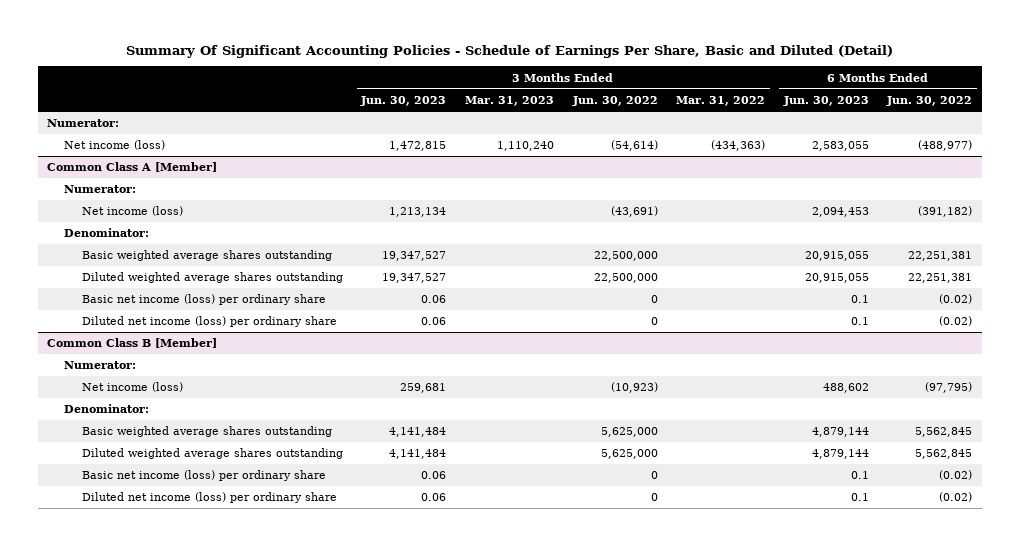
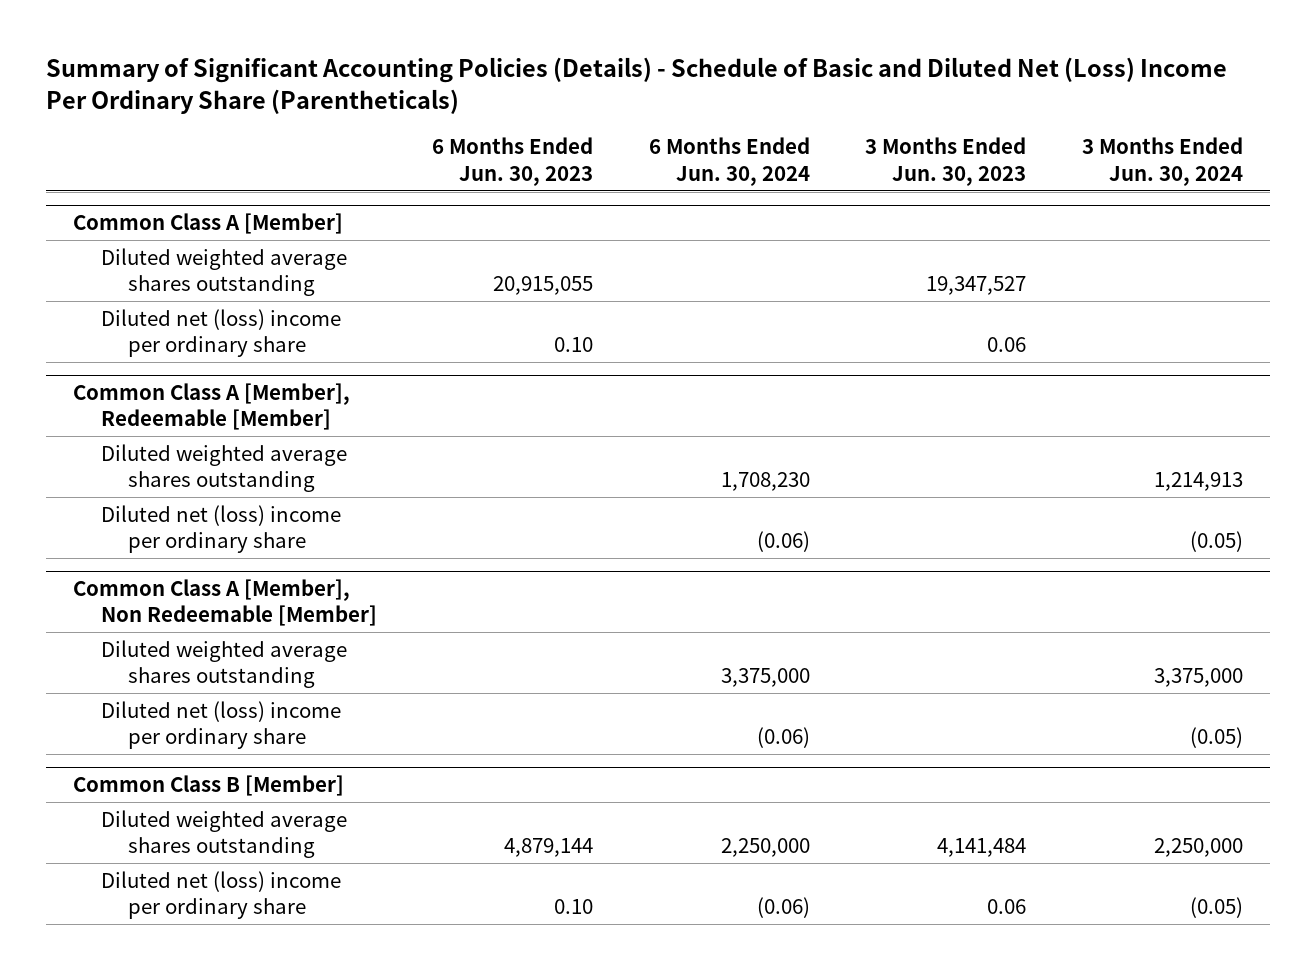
[125,45,893,59] Summary Of Significant Accounting Policies - Schedule of Earnings Per Share, Basic and Diluted (Detail) -> [45,57,1227,115] Summary of Significant Accounting Policies (Details) - Schedule of Basic and Diluted Net (Loss) Income Per Ordinary Share (Parentheticals)
[464,96,554,107] Mar. 31, 2023 -> none
[571,96,658,107] Jun. 30, 2022 -> none
[676,96,766,107] Mar. 31, 2022 -> none
[886,96,973,107] Jun. 30, 2022 -> none
none -> [648,137,810,186] 6 Months Ended Jun. 30, 2024
none -> [1081,137,1243,186] 3 Months Ended Jun. 30, 2024
[46,119,119,128] Numerator: -> none
[64,140,166,151] Net income (loss) -> none
[64,185,137,194] Numerator: -> none
[81,206,183,217] Net income (loss) -> none
[64,228,150,238] Denominator: -> none
[81,250,332,262] Basic weighted average shares outstanding -> none
[81,294,326,306] Basic net income (loss) per ordinary share -> none
[81,316,337,328] Diluted net income (loss) per ordinary share -> [100,308,341,358] Diluted net (loss) income per ordinary share
[850,317,869,326] 0.1 -> [554,337,594,353] 0.10
none -> [73,382,351,431] Common Class A [Member], Redeemable [Member]
none -> [100,443,347,493] Diluted weighted average shares outstanding
none -> [100,504,341,554] Diluted net (loss) income per ordinary share
none -> [73,578,377,627] Common Class A [Member], Non Redeemable [Member]
none -> [100,639,347,689] Diluted weighted average shares outstanding
none -> [100,700,341,750] Diluted net (loss) income per ordinary share
[64,361,137,370] Numerator: -> none
[81,382,183,393] Net income (loss) -> none
[64,404,150,414] Denominator: -> none
[81,426,332,438] Basic weighted average shares outstanding -> none
[81,470,326,482] Basic net income (loss) per ordinary share -> none
[81,492,337,504] Diluted net income (loss) per ordinary share -> [100,870,341,920] Diluted net (loss) income per ordinary share
[850,493,869,502] 0.1 -> [554,899,594,915] 0.10

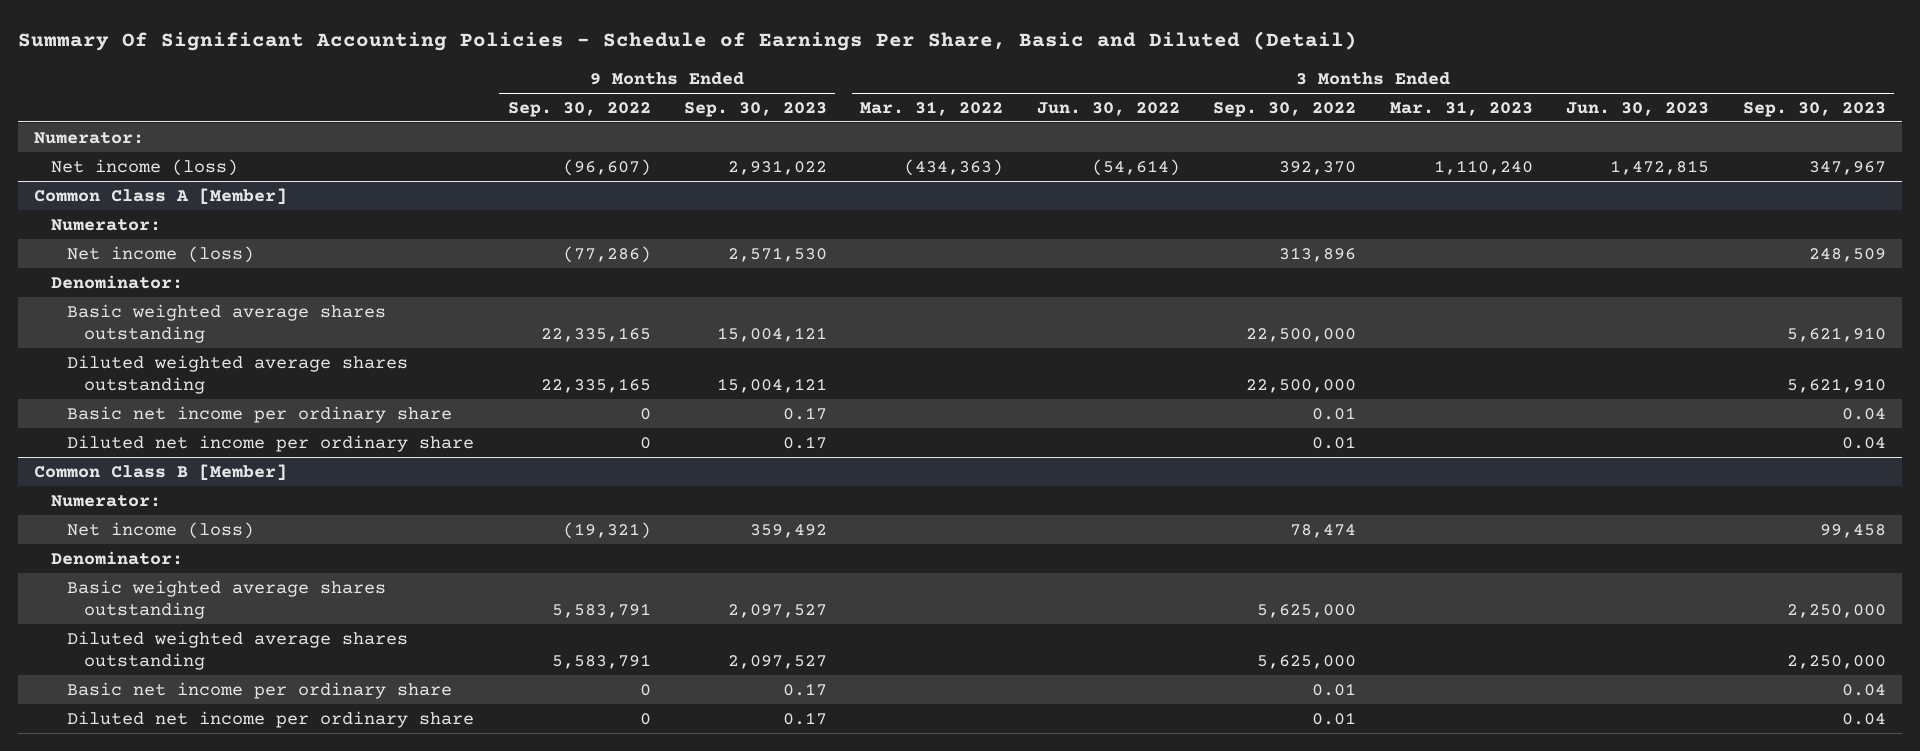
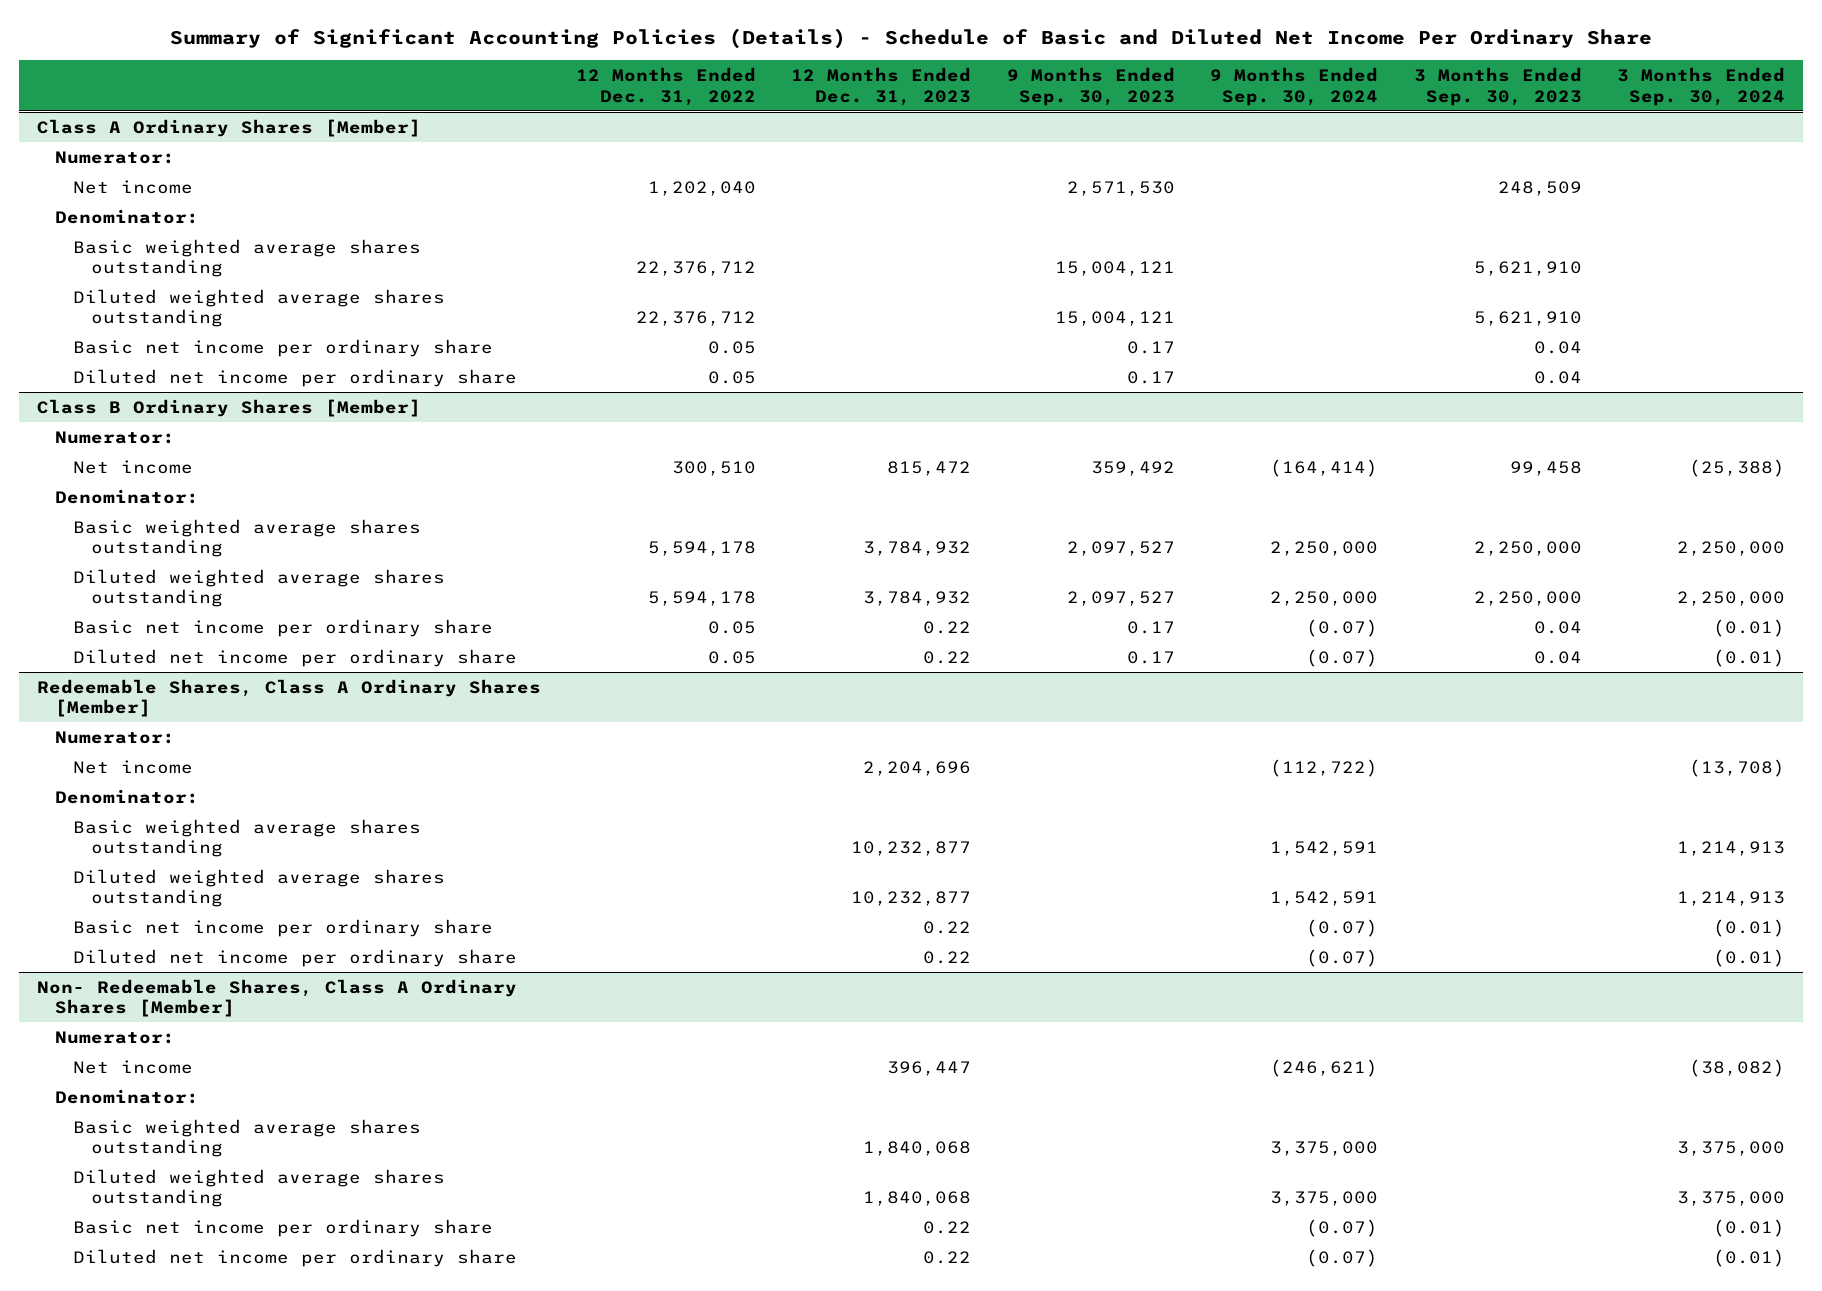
[17,31,1357,52] Summary Of Significant Accounting Policies - Schedule of Earnings Per Share, Basic and Diluted (Detail) -> [169,28,1652,50] Summary of Significant Accounting Policies (Details) - Schedule of Basic and Diluted Net Income Per Ordinary Share
[507,102,651,118] Sep. 30, 2022 -> none
[860,101,1004,117] Mar. 31, 2022 -> none
[1036,102,1180,117] Jun. 30, 2022 -> none
[1213,102,1357,118] Sep. 30, 2022 -> none
[1389,101,1533,117] Mar. 31, 2023 -> none
[1566,102,1710,117] Jun. 30, 2023 -> none
none -> [575,66,756,106] 12 Months Ended Dec. 31, 2022
none -> [791,66,972,106] 12 Months Ended Dec. 31, 2023
none -> [1210,66,1379,106] 9 Months Ended Sep. 30, 2024
none -> [1617,66,1786,106] 3 Months Ended Sep. 30, 2024
[34,131,145,144] Numerator: -> none
[50,158,238,176] Net income (loss) -> none
[34,187,288,205] Common Class A [Member] -> [36,118,421,137] Class A Ordinary Shares [Member]
[67,245,255,263] Net income (loss) -> [73,179,194,194] Net income
[34,463,288,481] Common Class B [Member] -> [36,398,421,417] Class B Ordinary Shares [Member]
[67,521,255,539] Net income (loss) -> [73,459,194,474] Net income
none -> [36,678,541,718] Redeemable Shares, Class A Ordinary Shares [Member]
none -> [54,730,175,744] Numerator:
none -> [73,759,194,774] Net income
none -> [54,788,199,804] Denominator:
none -> [73,818,422,858] Basic weighted average shares outstanding
none -> [73,868,446,908] Diluted weighted average shares outstanding
none -> [73,918,494,937] Basic net income per ordinary share
none -> [73,948,518,967] Diluted net income per ordinary share
none -> [36,978,517,1018] Non- Redeemable Shares, Class A Ordinary Shares [Member]
none -> [54,1030,175,1044] Numerator:
none -> [73,1059,194,1074] Net income
none -> [54,1088,199,1104] Denominator:
none -> [73,1118,422,1158] Basic weighted average shares outstanding
none -> [73,1168,446,1208] Diluted weighted average shares outstanding
none -> [73,1218,494,1237] Basic net income per ordinary share
none -> [73,1248,518,1267] Diluted net income per ordinary share

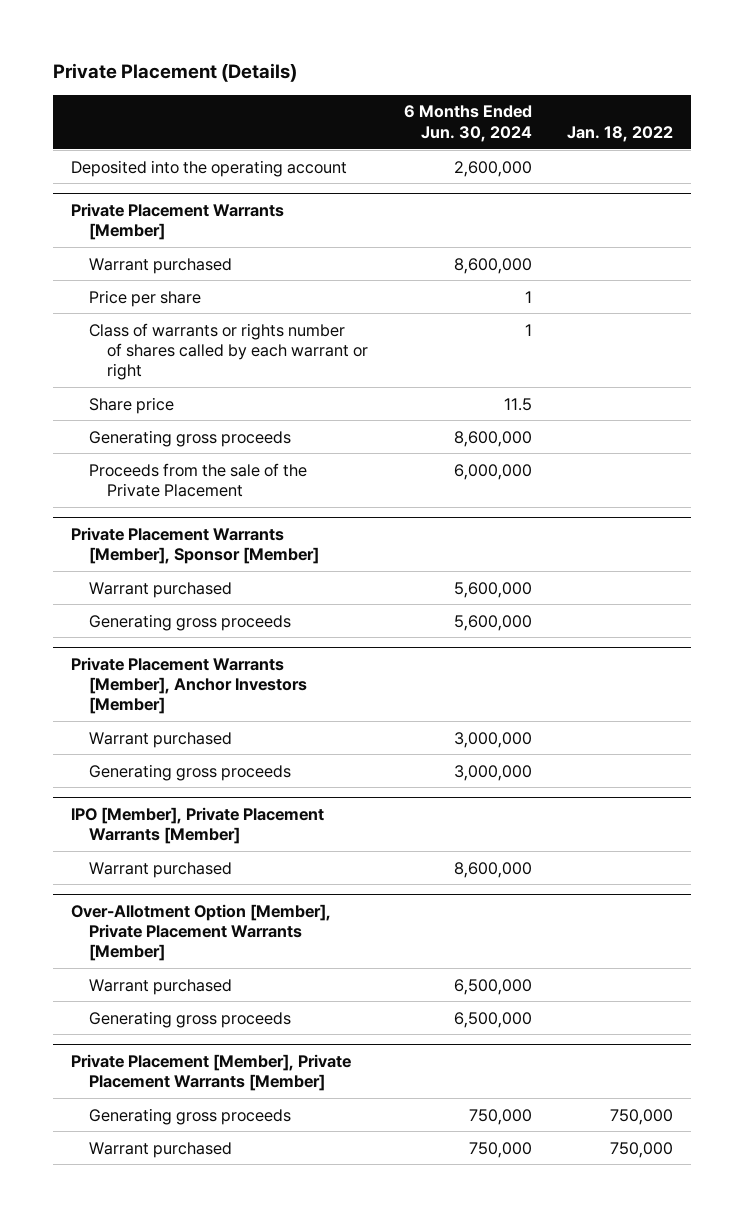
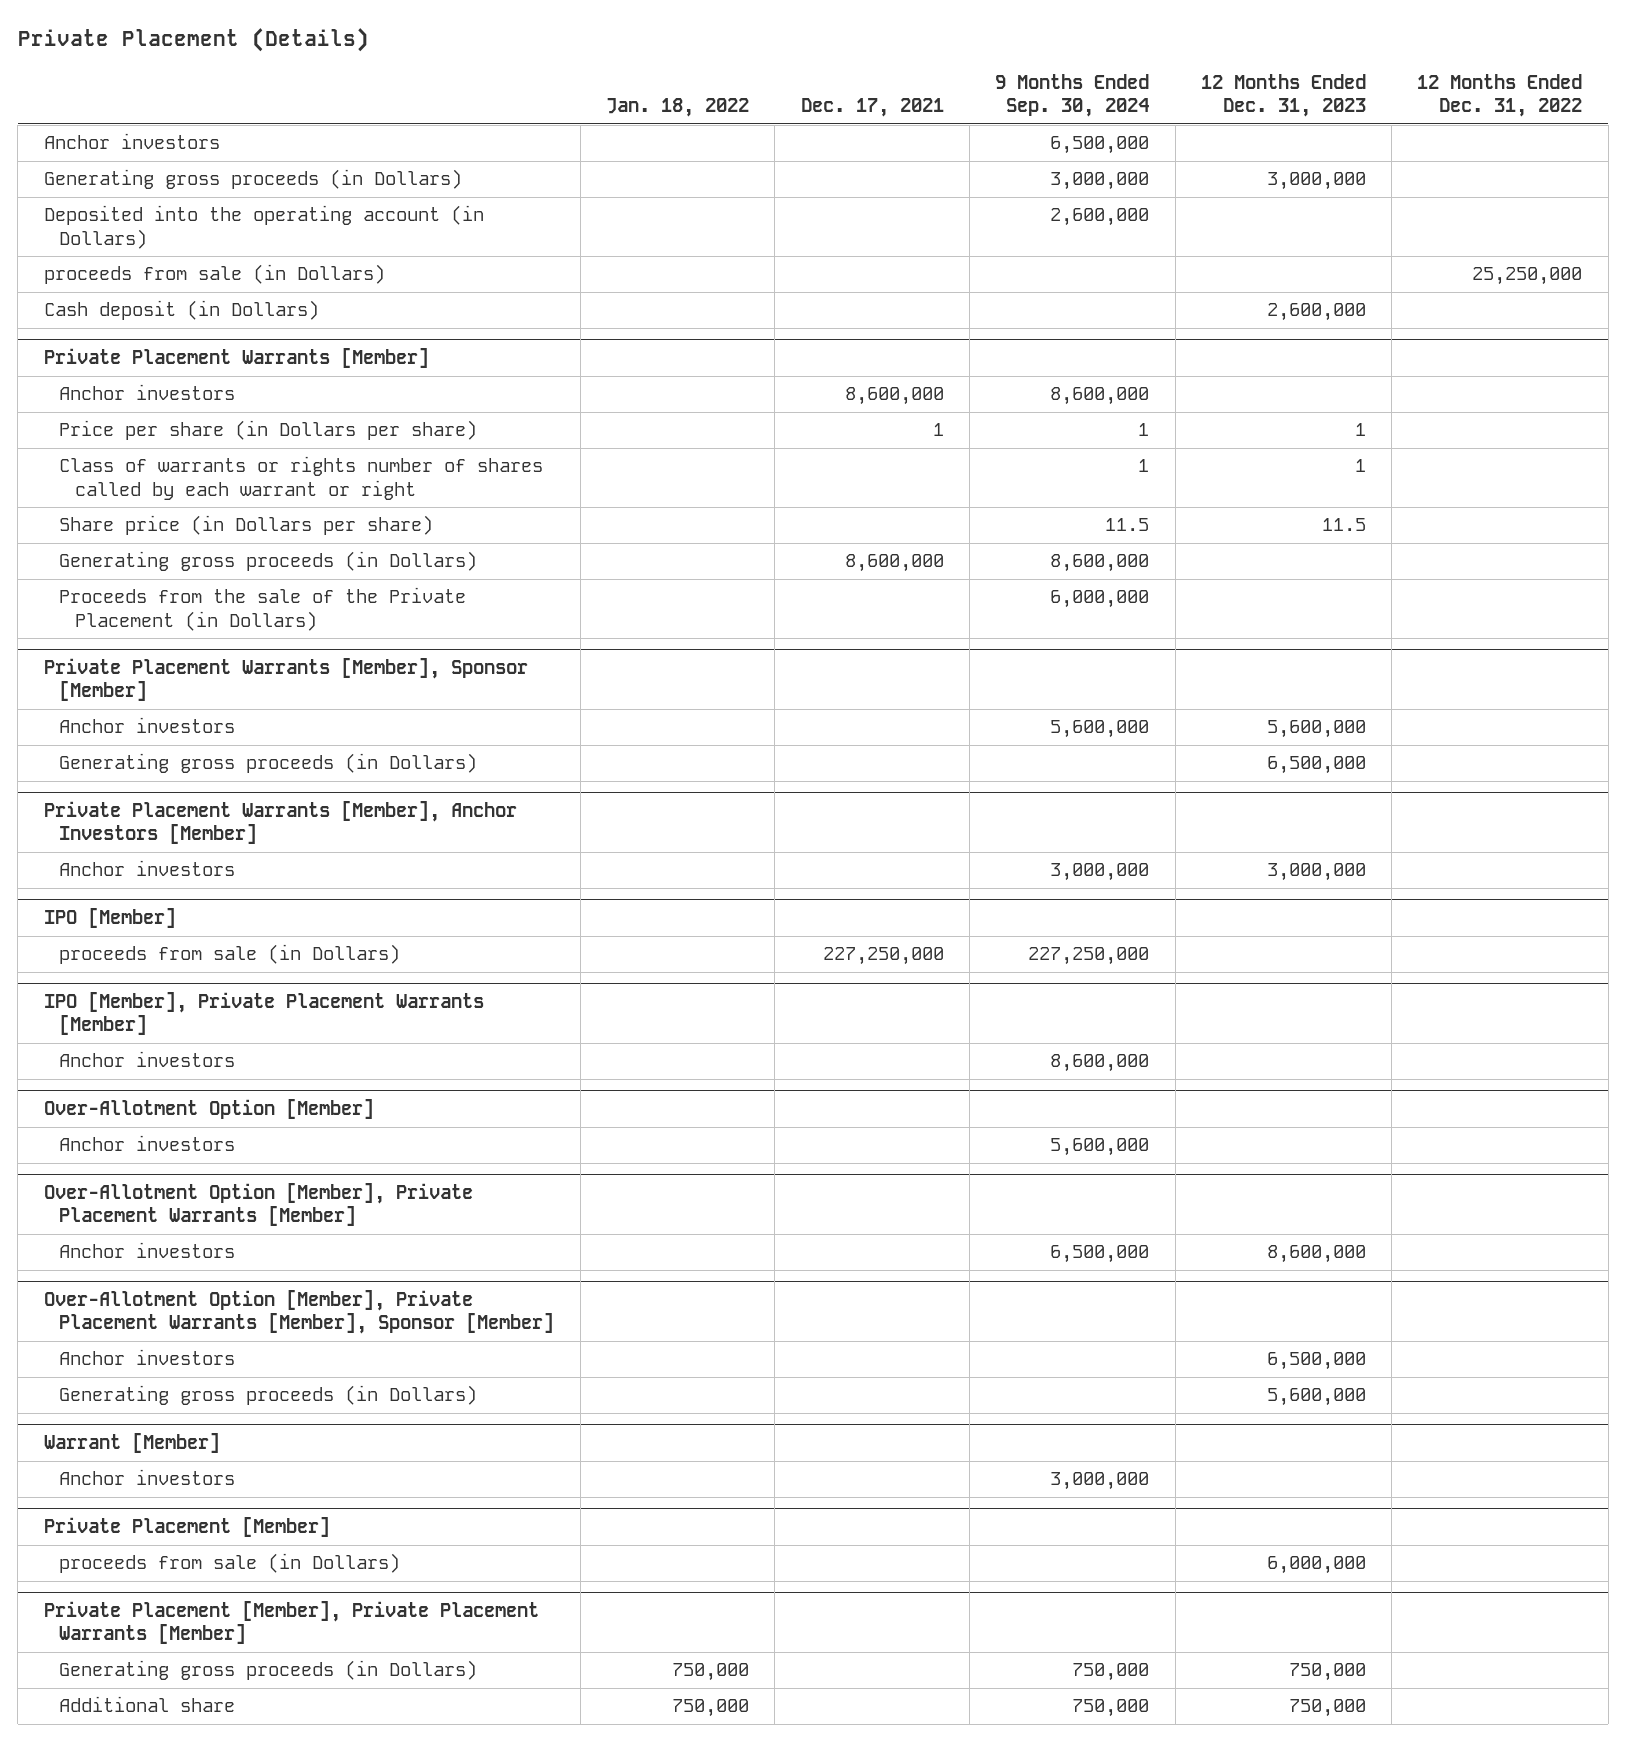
[403,105,532,142] 6 Months Ended Jun. 30, 2024 -> none
none -> [800,98,944,118] Dec. 17, 2021
none -> [995,74,1150,118] 9 Months Ended Sep. 30, 2024
none -> [1200,74,1366,118] 12 Months Ended Dec. 31, 2023
none -> [1417,74,1583,118] 12 Months Ended Dec. 31, 2022
none -> [43,133,220,150] Anchor investors
none -> [43,169,462,190] Generating gross proceeds (in Dollars)
[70,159,347,177] Deposited into the operating account -> [43,205,484,249] Deposited into the operating account (in Dollars)
none -> [43,264,385,285] proceeds from sale (in Dollars)
none -> [43,300,319,321] Cash deposit (in Dollars)
[88,257,232,274] Warrant purchased -> [59,384,236,401] Anchor investors
[88,289,201,307] Price per share -> [59,420,478,441] Price per share (in Dollars per share)
[88,396,174,414] Share price -> [59,515,434,536] Share price (in Dollars per share)
[88,429,291,447] Generating gross proceeds -> [59,551,478,572] Generating gross proceeds (in Dollars)
[88,462,307,497] Proceeds from the sale of the Private Placement -> [59,587,467,631] Proceeds from the sale of the Private Placement (in Dollars)
[88,581,232,598] Warrant purchased -> [59,717,236,734] Anchor investors
[88,613,291,631] Generating gross proceeds -> [59,753,478,774] Generating gross proceeds (in Dollars)
[88,763,291,781] Generating gross proceeds -> none
[88,731,232,748] Warrant purchased -> [59,860,236,877] Anchor investors
none -> [43,908,176,929] IPO [Member]
none -> [59,944,401,965] proceeds from sale (in Dollars)
[88,861,232,878] Warrant purchased -> [59,1051,236,1068] Anchor investors
none -> [43,1099,374,1120] Over-Allotment Option [Member]
none -> [59,1135,236,1152] Anchor investors
[88,1010,291,1028] Generating gross proceeds -> none
[88,978,232,995] Warrant purchased -> [59,1242,236,1259] Anchor investors
none -> [43,1290,555,1335] Over-Allotment Option [Member], Private Placement Warrants [Member], Sponsor [Member]
none -> [59,1349,236,1366] Anchor investors
none -> [59,1385,478,1406] Generating gross proceeds (in Dollars)
none -> [43,1433,220,1454] Warrant [Member]
none -> [59,1469,236,1486] Anchor investors
none -> [43,1517,330,1538] Private Placement [Member]
none -> [59,1553,401,1574] proceeds from sale (in Dollars)
[88,1107,291,1125] Generating gross proceeds -> [59,1660,478,1681] Generating gross proceeds (in Dollars)
[88,1141,232,1158] Warrant purchased -> [59,1696,236,1713] Additional share

